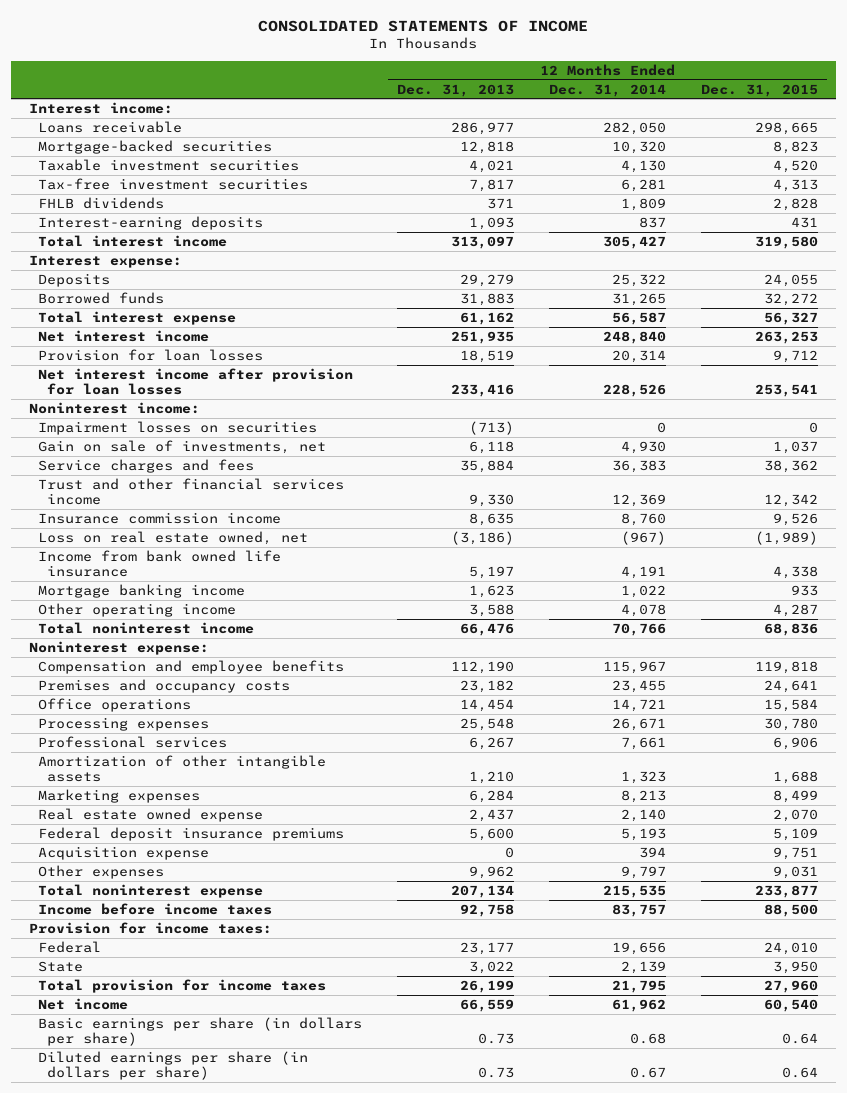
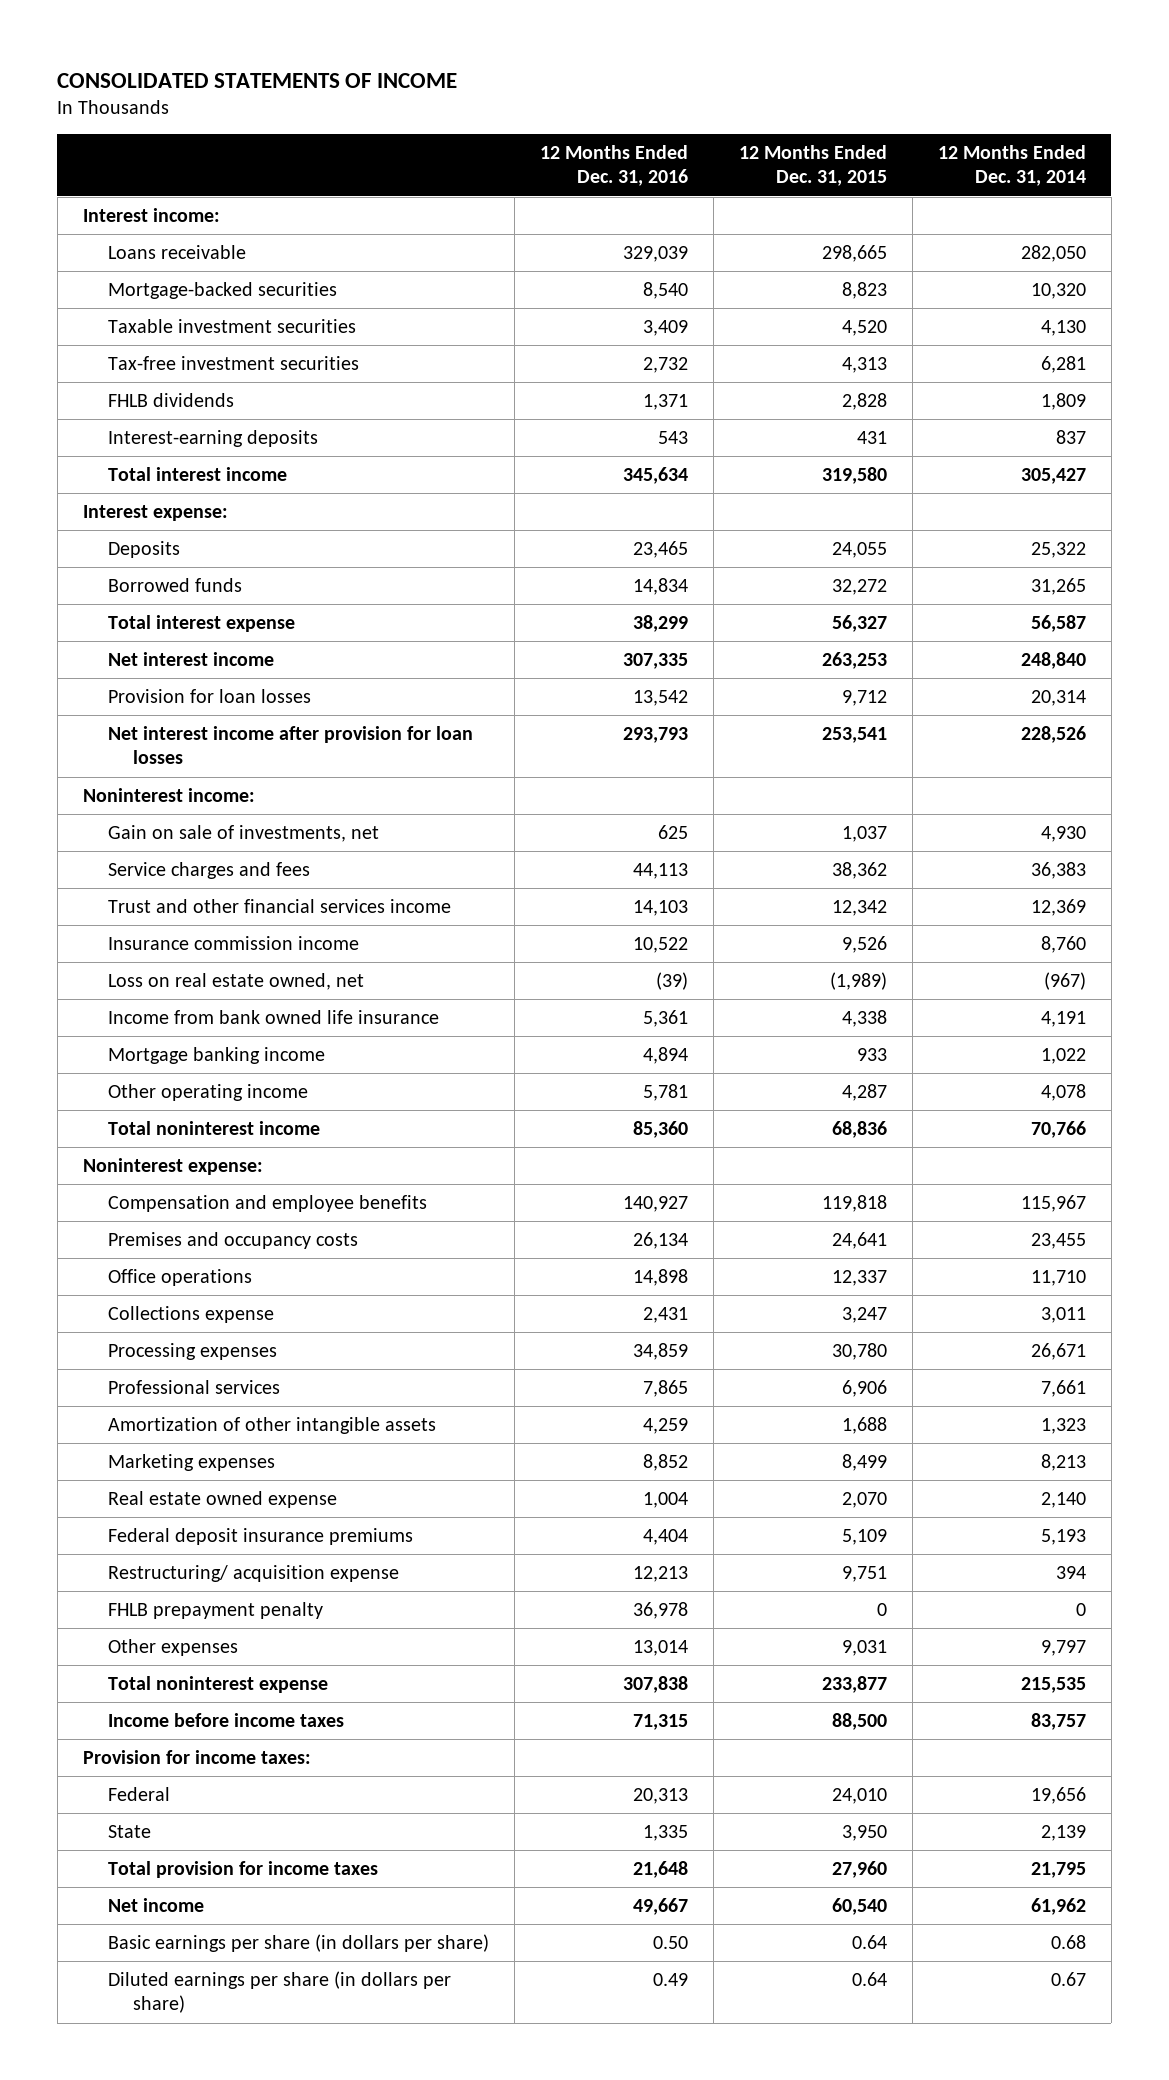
[396,83,514,97] Dec. 31, 2013 -> none
none -> [539,144,688,187] 12 Months Ended Dec. 31, 2016
[37,420,317,435] Impairment losses on securities -> none
[612,698,667,712] 14,721 -> [1030,1269,1086,1286] 11,710
[764,698,819,712] 15,584 -> [831,1269,887,1286] 12,337
none -> [107,1305,274,1323] Collections expense
[37,845,209,860] Acquisition expense -> [107,1564,399,1582] Restructuring/ acquisition expense
none -> [107,1601,323,1619] FHLB prepayment penalty

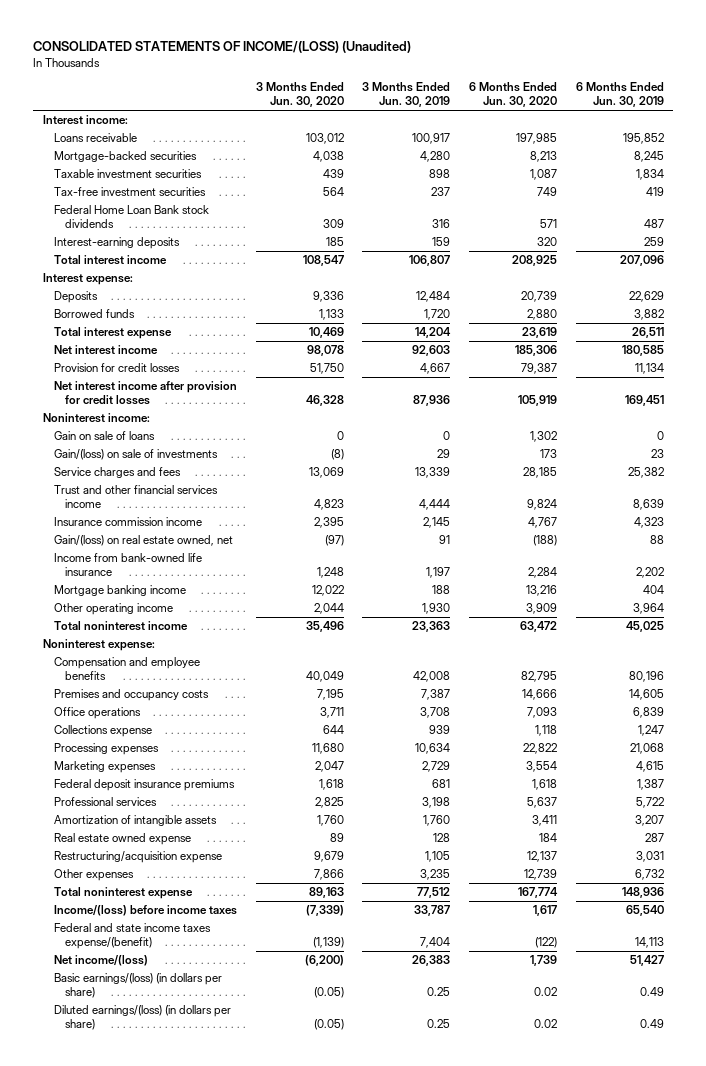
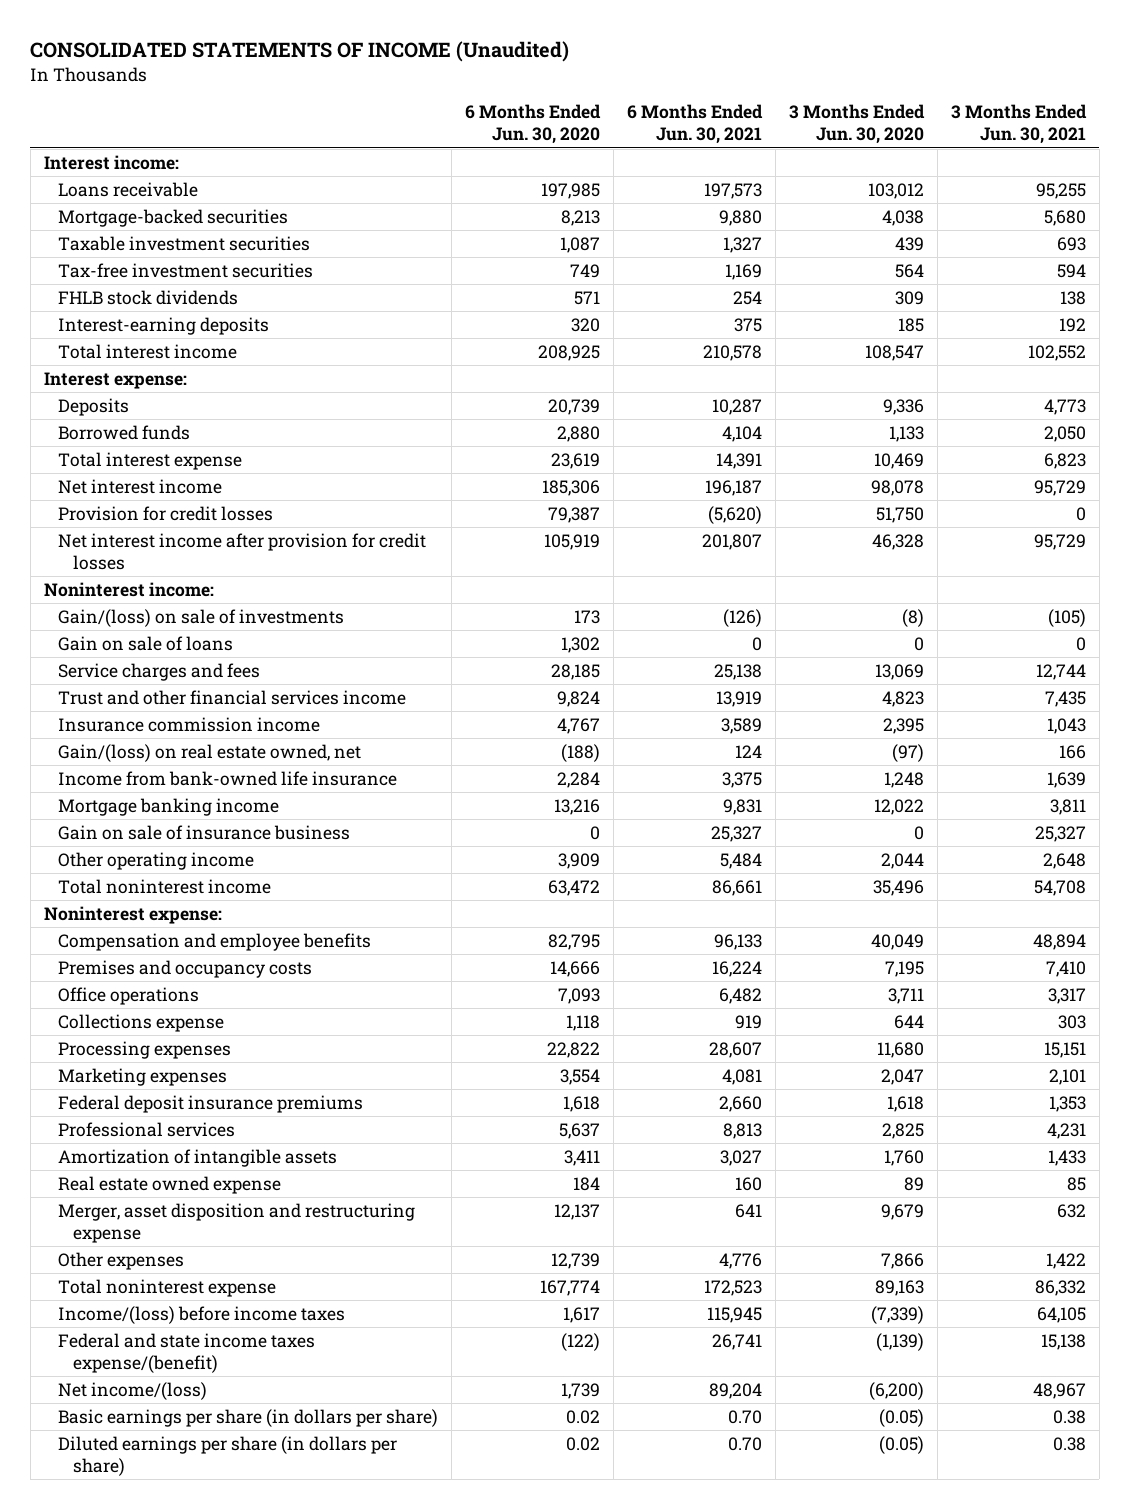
[33,41,412,54] CONSOLIDATED STATEMENTS OF INCOME/(LOSS) (Unaudited) -> [30,41,570,63] CONSOLIDATED STATEMENTS OF INCOME (Unaudited)
[362,82,451,108] 3 Months Ended Jun. 30, 2019 -> none
[575,82,664,108] 6 Months Ended Jun. 30, 2019 -> none
none -> [626,104,763,145] 6 Months Ended Jun. 30, 2021
none -> [950,104,1087,145] 3 Months Ended Jun. 30, 2021
[54,205,210,229] Federal Home Loan Bank stock dividends -> [58,289,239,305] FHLB stock dividends
[54,431,156,441] Gain on sale of loans -> [58,635,234,651] Gain on sale of loans
none -> [58,824,351,840] Gain on sale of insurance business
[54,851,223,864] Restructuring/acquisition expense -> [58,1202,416,1243] Merger, asset disposition and restructuring expense
[54,973,223,999] Basic earnings/(loss) (in dollars per share) -> [58,1408,439,1427] Basic earnings per share (in dollars per share)
[54,1005,232,1031] Diluted earnings/(loss) (in dollars per share) -> [58,1435,398,1476] Diluted earnings per share (in dollars per share)

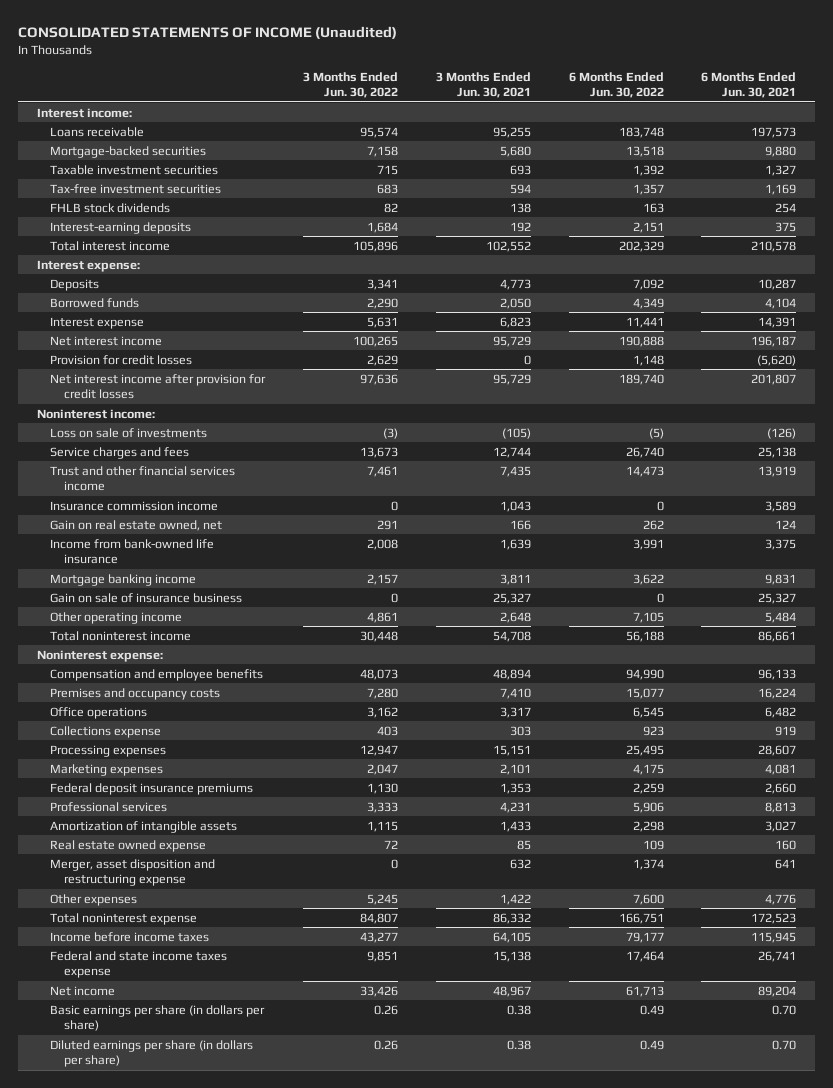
[465,104,602,145] 6 Months Ended Jun. 30, 2020 -> none
[788,104,925,145] 3 Months Ended Jun. 30, 2020 -> none
none -> [302,71,398,99] 3 Months Ended Jun. 30, 2022
none -> [568,71,664,99] 6 Months Ended Jun. 30, 2022
[58,451,243,470] Total interest expense -> [50,316,145,329] Interest expense
[58,635,234,651] Gain on sale of loans -> none
[58,608,345,627] Gain/(loss) on sale of investments -> [50,427,208,438] Loss on sale of investments
[58,743,362,762] Gain/(loss) on real estate owned, net -> [50,519,223,531] Gain on real estate owned, net
[58,1305,346,1324] Income/(loss) before income taxes -> [50,931,210,942] Income before income taxes
[58,1332,316,1373] Federal and state income taxes expense/(benefit) -> [50,950,228,978] Federal and state income taxes expense
[58,1381,208,1400] Net income/(loss) -> [50,985,116,996] Net income

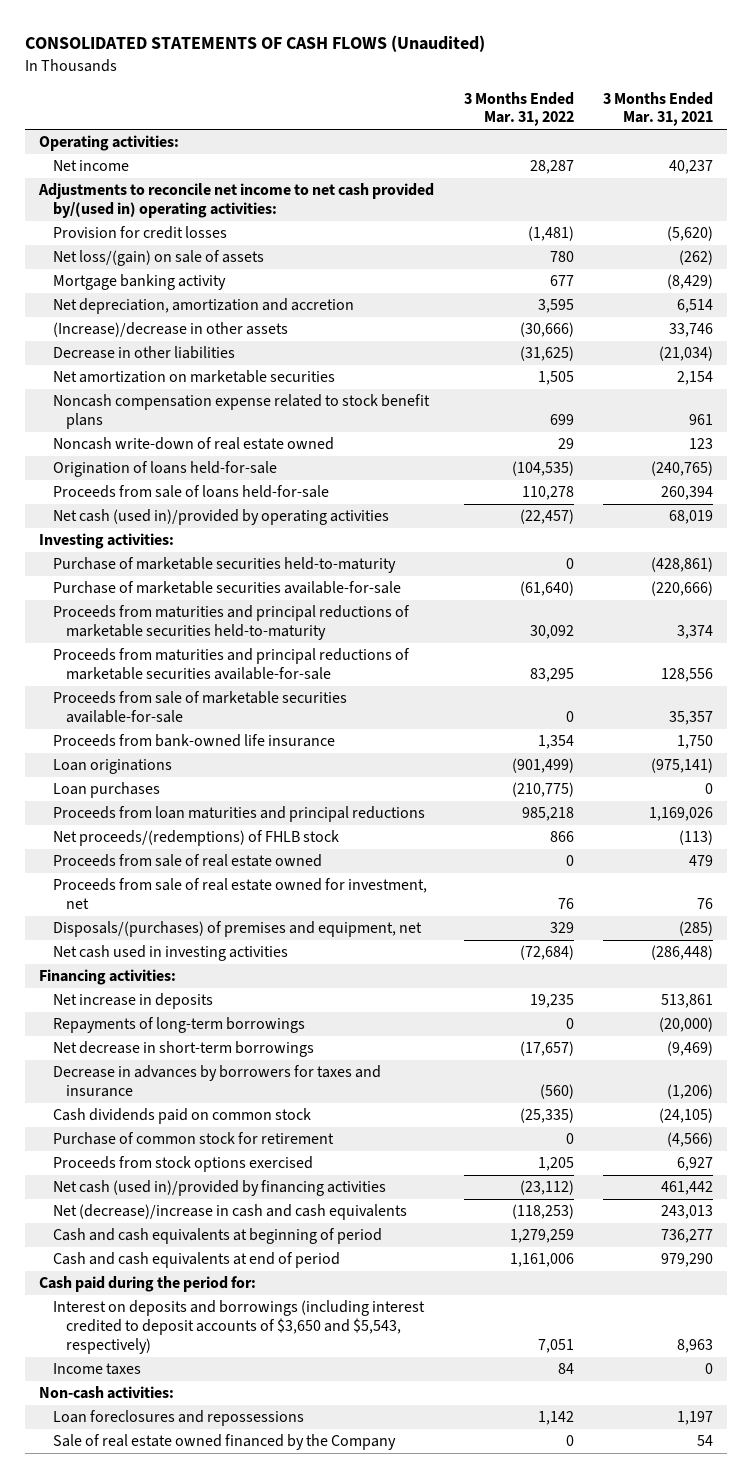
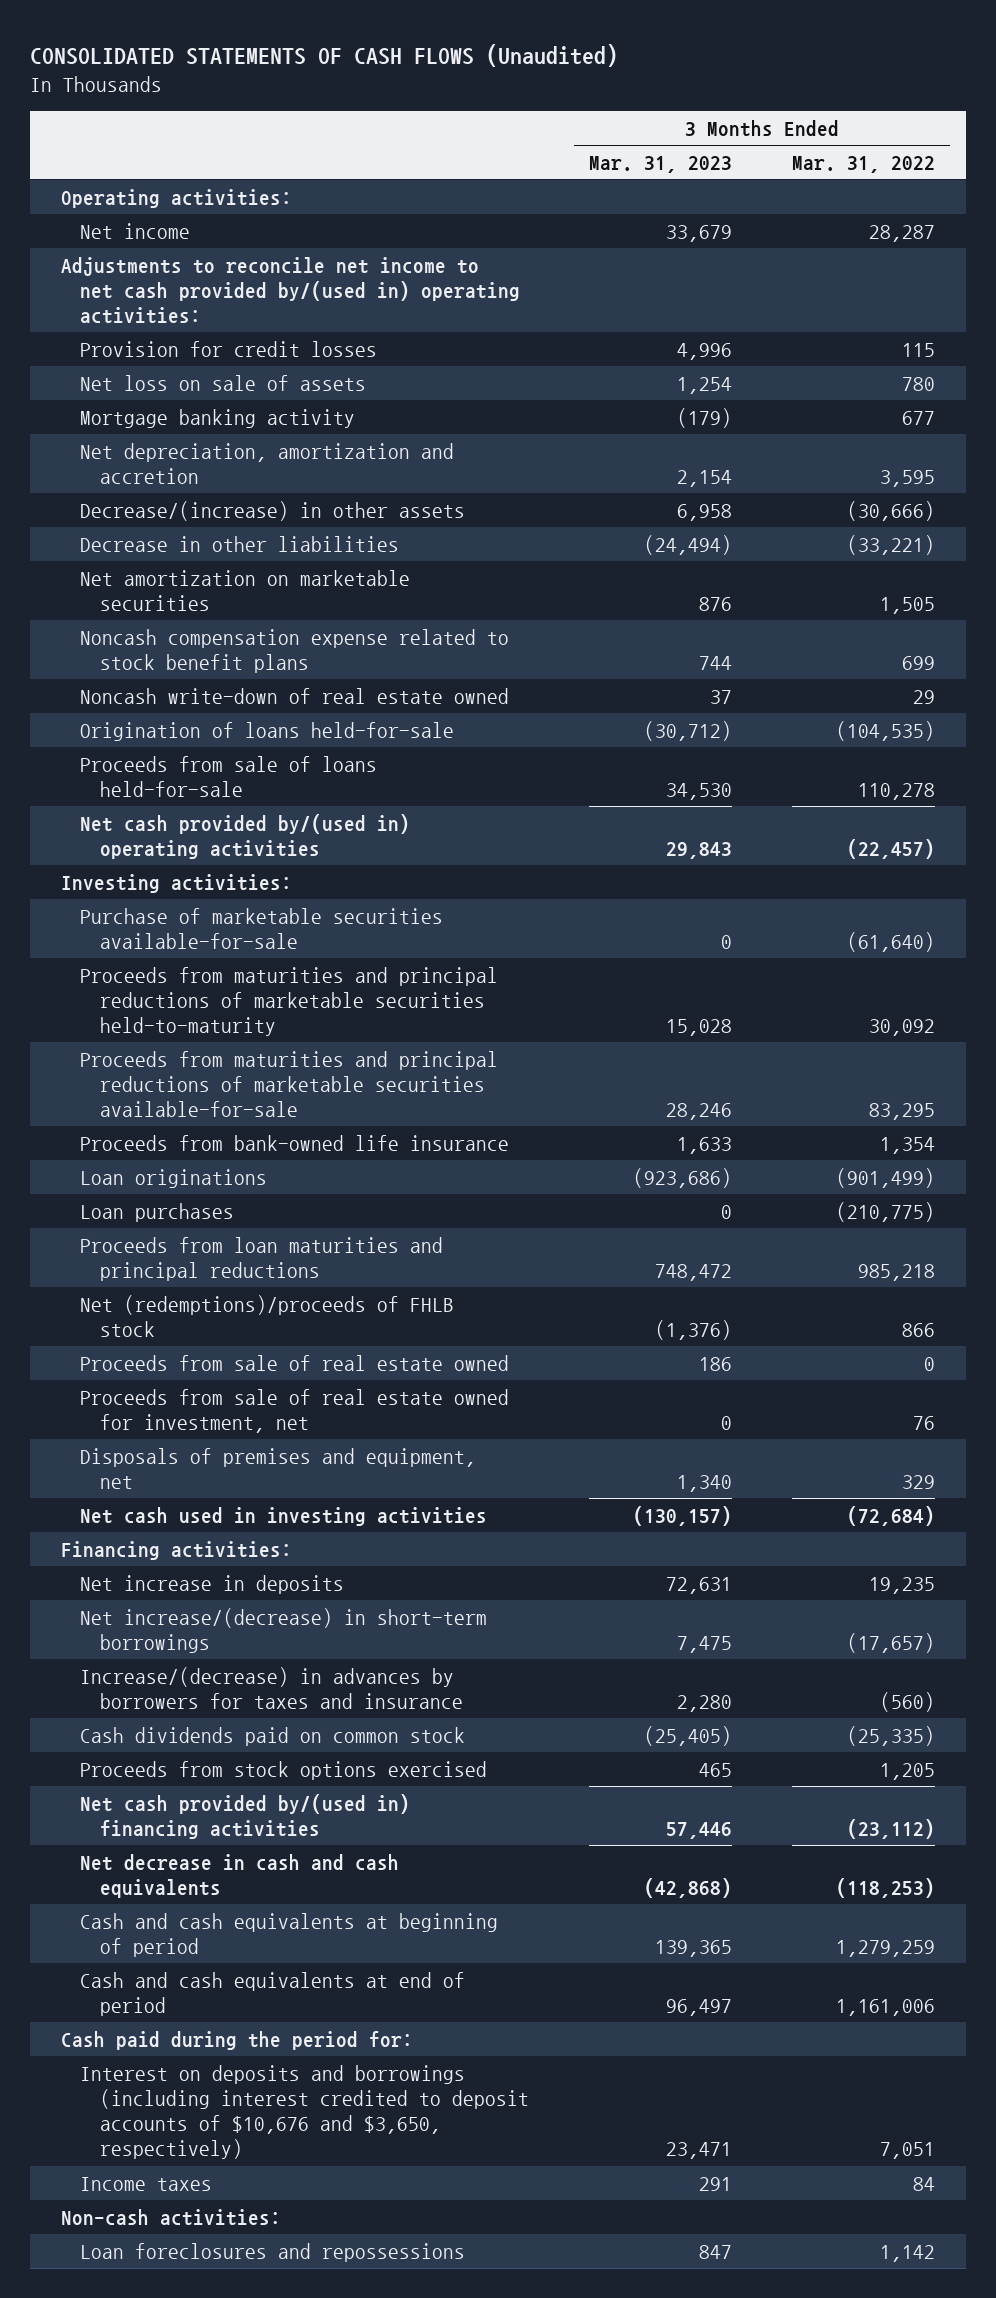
[602,91,713,127] 3 Months Ended Mar. 31, 2021 -> none
none -> [589,155,733,173] Mar. 31, 2023
[527,226,574,242] (1,481) -> [902,342,936,357] 115
[52,250,264,267] Net loss/(gain) on sale of assets -> [80,374,367,391] Net loss on sale of assets
[52,322,288,338] (Increase)/decrease in other assets -> [80,500,466,521] Decrease/(increase) in other assets
[519,346,574,362] (31,625) -> [847,534,936,555] (33,221)
[52,509,389,526] Net cash (used in)/provided by operating activities -> [80,813,411,859] Net cash provided by/(used in) operating activities
[52,557,396,574] Purchase of marketable securities held-to-maturity -> none
[52,691,347,723] Proceeds from sale of marketable securities available-for-sale -> none
[52,830,339,847] Net proceeds/(redemptions) of FHLB stock -> [80,1294,455,1337] Net (redemptions)/proceeds of FHLB stock
[52,921,422,938] Disposals/(purchases) of premises and equipment, net -> [80,1447,477,1489] Disposals of premises and equipment, net
[52,1017,305,1034] Repayments of long-term borrowings -> none
[52,1041,314,1058] Net decrease in short-term borrowings -> [80,1607,488,1653] Net increase/(decrease) in short-term borrowings
[52,1065,381,1097] Decrease in advances by borrowers for taxes and insurance -> [80,1666,463,1709] Increase/(decrease) in advances by borrowers for taxes and insurance
[52,1132,334,1146] Purchase of common stock for retirement -> none
[52,1180,386,1197] Net cash (used in)/provided by financing activities -> [80,1793,411,1839] Net cash provided by/(used in) financing activities
[52,1204,407,1221] Net (decrease)/increase in cash and cash equivalents -> [80,1853,400,1898] Net decrease in cash and cash equivalents
[52,1300,425,1354] Interest on deposits and borrowings (including interest credited to deposit accounts of $3,650 and $5,543, respectively) -> [80,2064,529,2160] Interest on deposits and borrowings (including interest credited to deposit accounts of $10,676 and $3,650, respectively)
[52,1434,396,1451] Sale of real estate owned financed by the Company -> none

